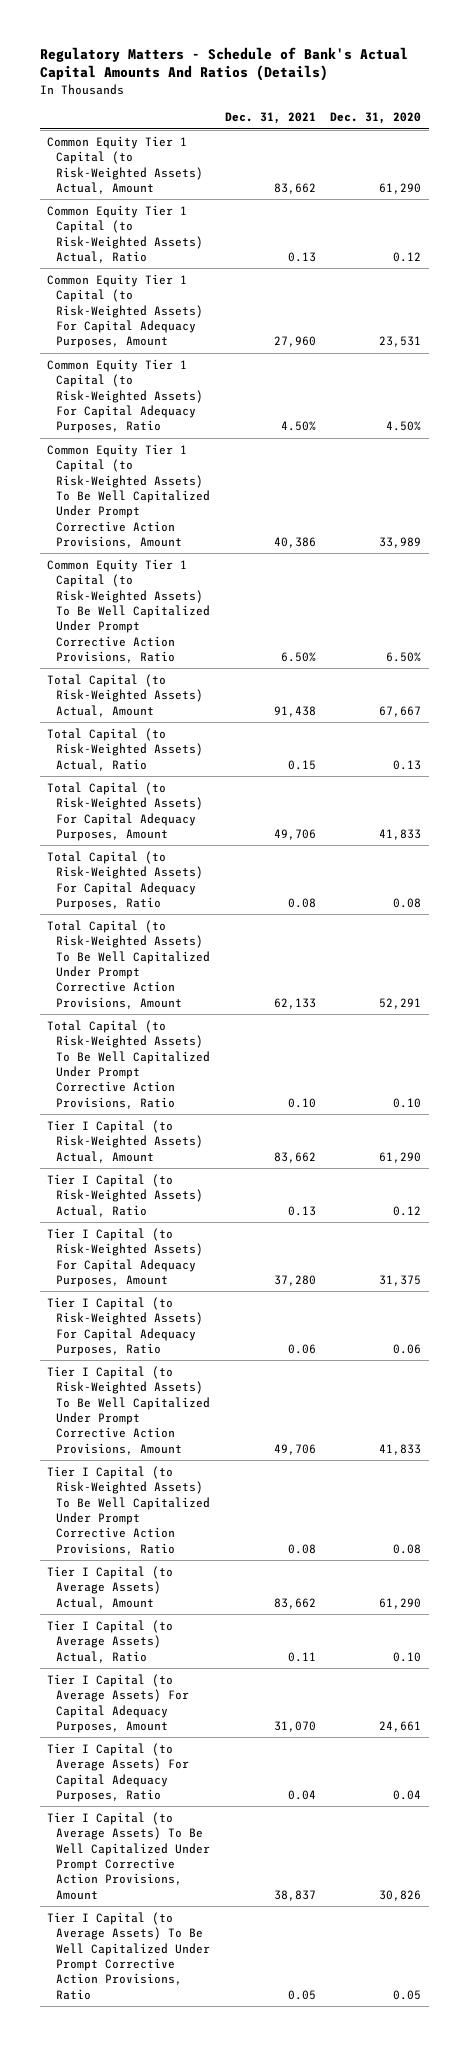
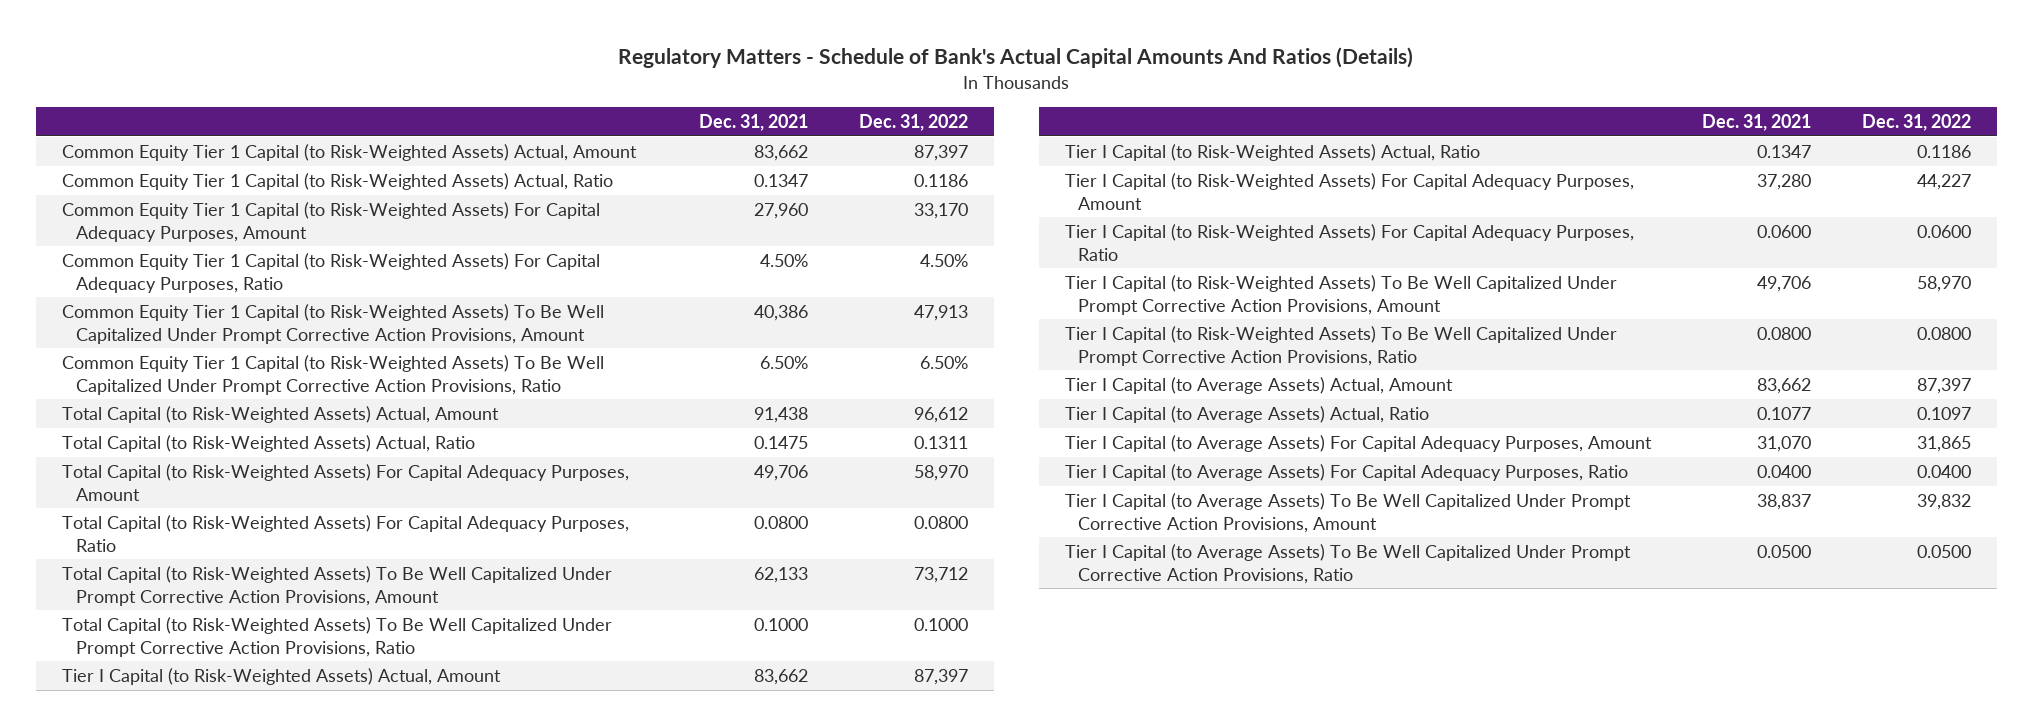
[330,112,422,125] Dec. 31, 2020 -> none
none -> [859,113,969,131] Dec. 31, 2022
[287,251,316,262] 0.13 -> [754,173,809,187] 0.1347
[287,759,316,770] 0.15 -> [754,435,809,449] 0.1475
[287,897,316,908] 0.08 -> [754,515,809,529] 0.0800
[287,1097,316,1108] 0.10 -> [754,617,809,631] 0.1000
[287,1205,316,1216] 0.13 -> [1756,144,1811,158] 0.1347
[287,1343,316,1354] 0.06 -> [1756,224,1811,238] 0.0600
[287,1543,316,1554] 0.08 -> [1756,326,1811,340] 0.0800
[287,1651,316,1662] 0.11 -> [1756,406,1811,420] 0.1077
[287,1789,316,1800] 0.04 -> [1756,464,1811,478] 0.0400
[287,1989,316,2000] 0.05 -> [1756,544,1811,558] 0.0500

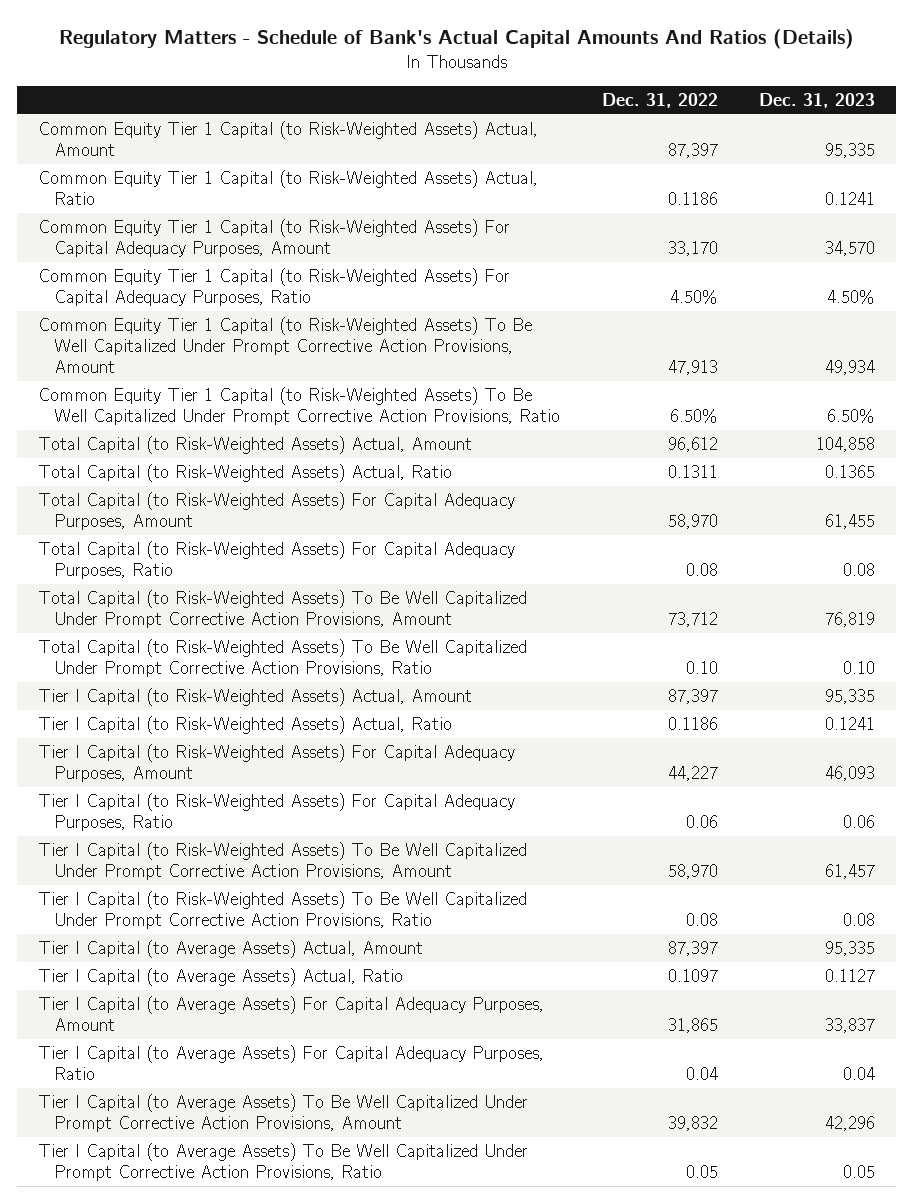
[699,113,809,131] Dec. 31, 2021 -> none
none -> [759,92,876,108] Dec. 31, 2023
[914,515,969,529] 0.0800 -> [685,563,718,577] 0.08
[914,617,969,631] 0.1000 -> [685,661,718,675] 0.10
[1916,224,1971,238] 0.0600 -> [685,815,718,829] 0.06
[1916,326,1971,340] 0.0800 -> [685,913,718,927] 0.08
[1916,464,1971,478] 0.0400 -> [685,1067,718,1081] 0.04
[1916,544,1971,558] 0.0500 -> [685,1165,718,1179] 0.05

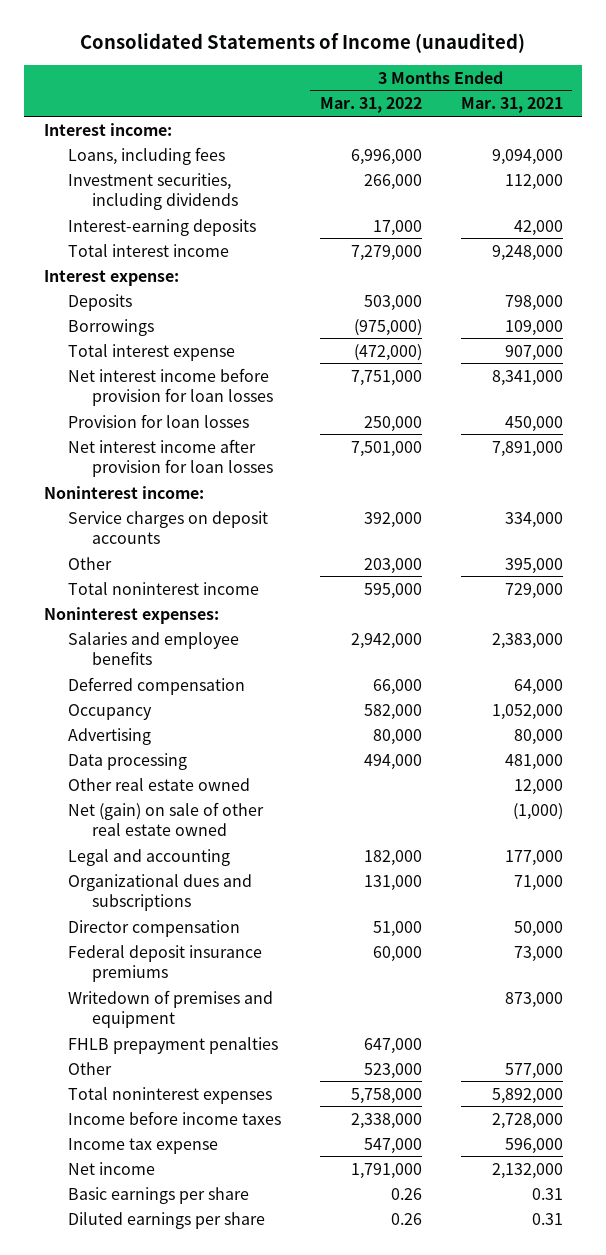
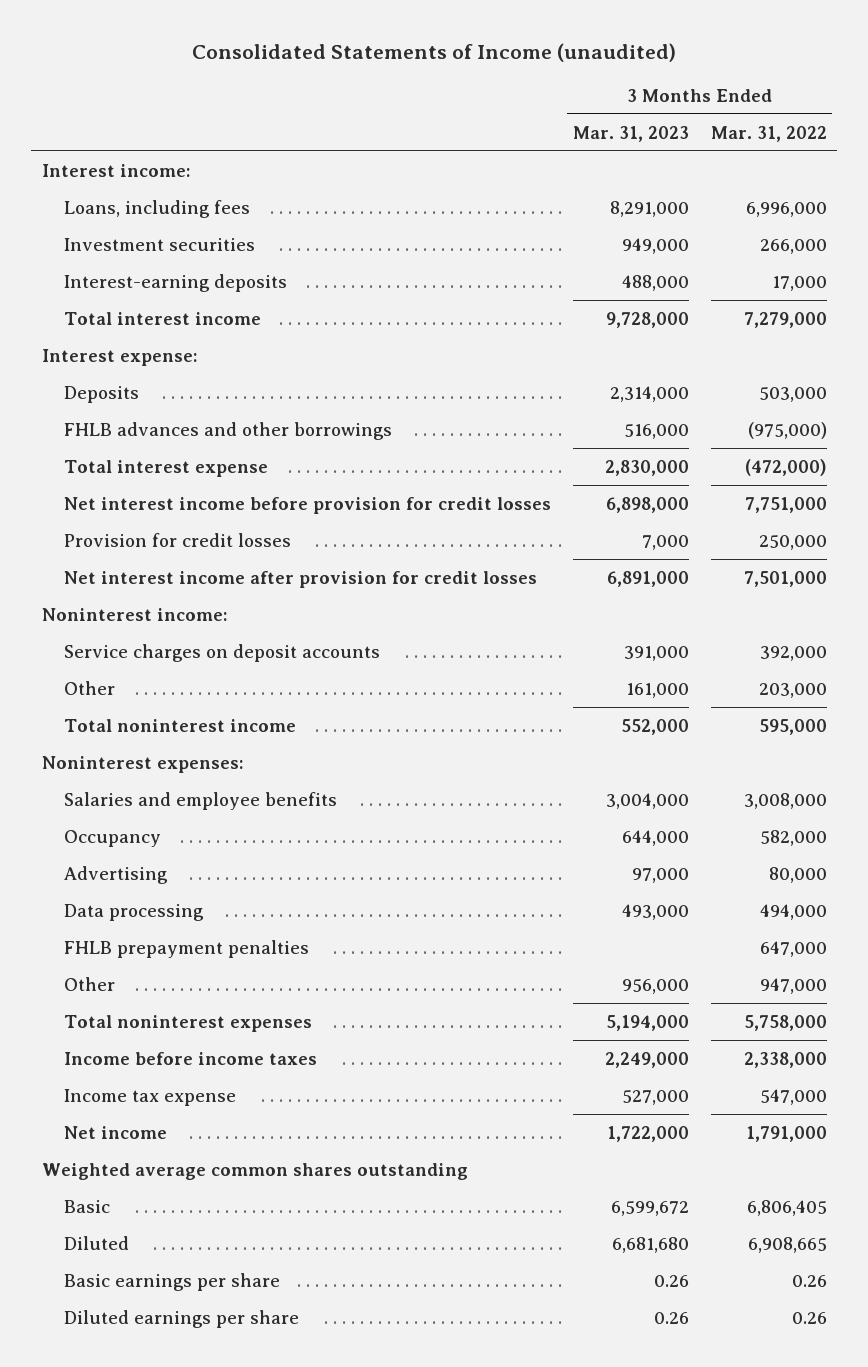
[460,97,563,114] Mar. 31, 2021 -> none
none -> [572,125,689,142] Mar. 31, 2023
[67,172,238,211] Investment securities, including dividends -> [63,237,255,251] Investment securities
[67,318,154,336] Borrowings -> [63,421,392,440] FHLB advances and other borrowings
[67,367,273,407] Net interest income before provision for loan losses -> [63,496,551,514] Net interest income before provision for credit losses
[67,413,249,428] Provision for loan losses -> [63,532,291,547] Provision for credit losses
[67,438,273,478] Net interest income after provision for loan losses -> [63,570,537,588] Net interest income after provision for credit losses
[67,676,245,695] Deferred compensation -> none
[350,632,422,649] 2,942,000 -> [743,792,827,809] 3,008,000
[67,777,250,791] Other real estate owned -> none
[67,801,264,837] Net (gain) on sale of other real estate owned -> none
[67,848,230,866] Legal and accounting -> none
[67,873,252,912] Organizational dues and subscriptions -> none
[67,919,240,937] Director compensation -> none
[67,944,262,983] Federal deposit insurance premiums -> none
[67,989,273,1029] Writedown of premises and equipment -> none
[363,1062,422,1079] 523,000 -> [759,977,827,994] 947,000
none -> [41,1162,468,1180] Weighted average common shares outstanding
none -> [63,1199,110,1213] Basic
none -> [63,1235,129,1250] Diluted

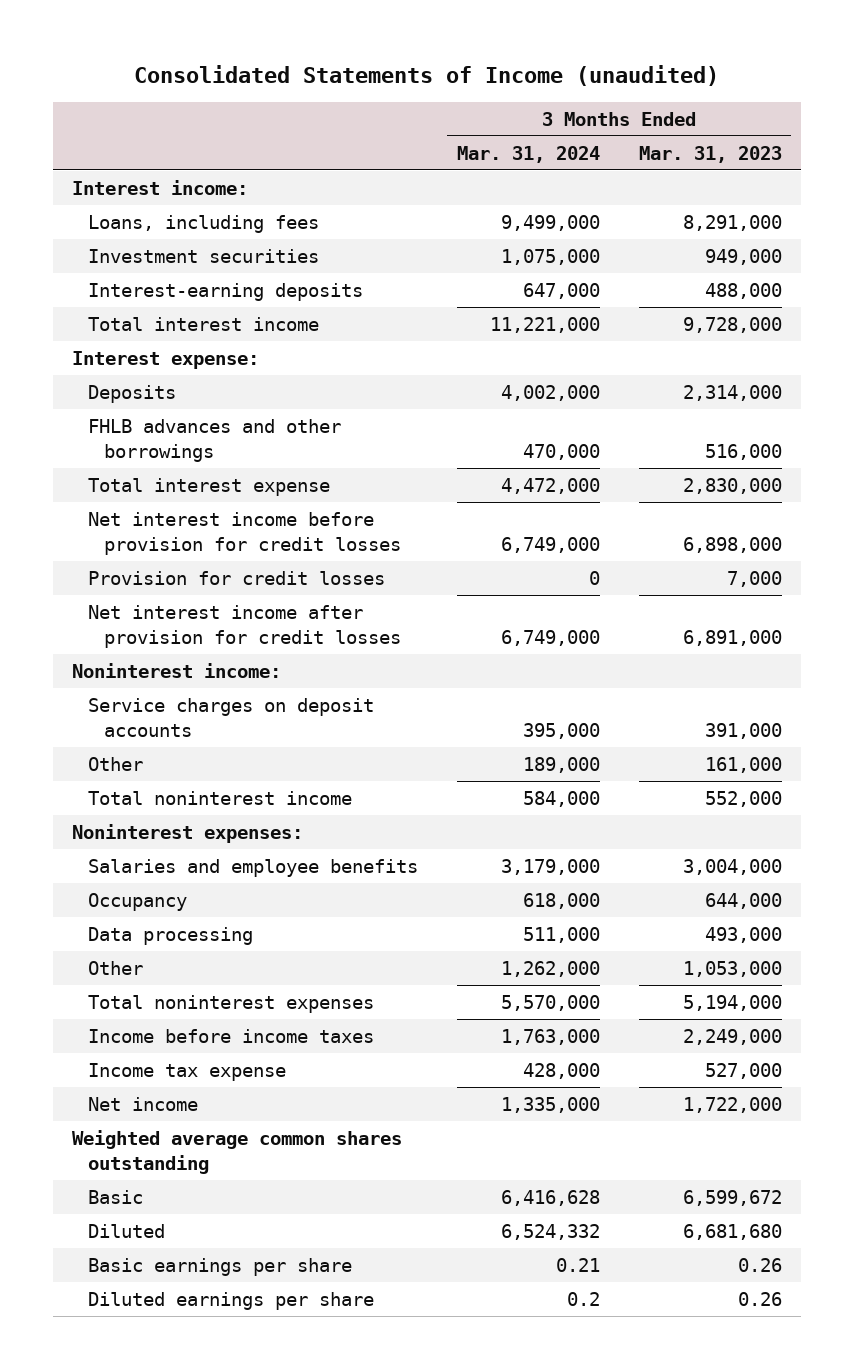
[710,125,827,142] Mar. 31, 2022 -> none
none -> [456,145,600,163] Mar. 31, 2024
[63,865,168,884] Advertising -> none
[63,939,309,958] FHLB prepayment penalties -> none
[621,978,689,994] 956,000 -> [682,961,782,978] 1,053,000

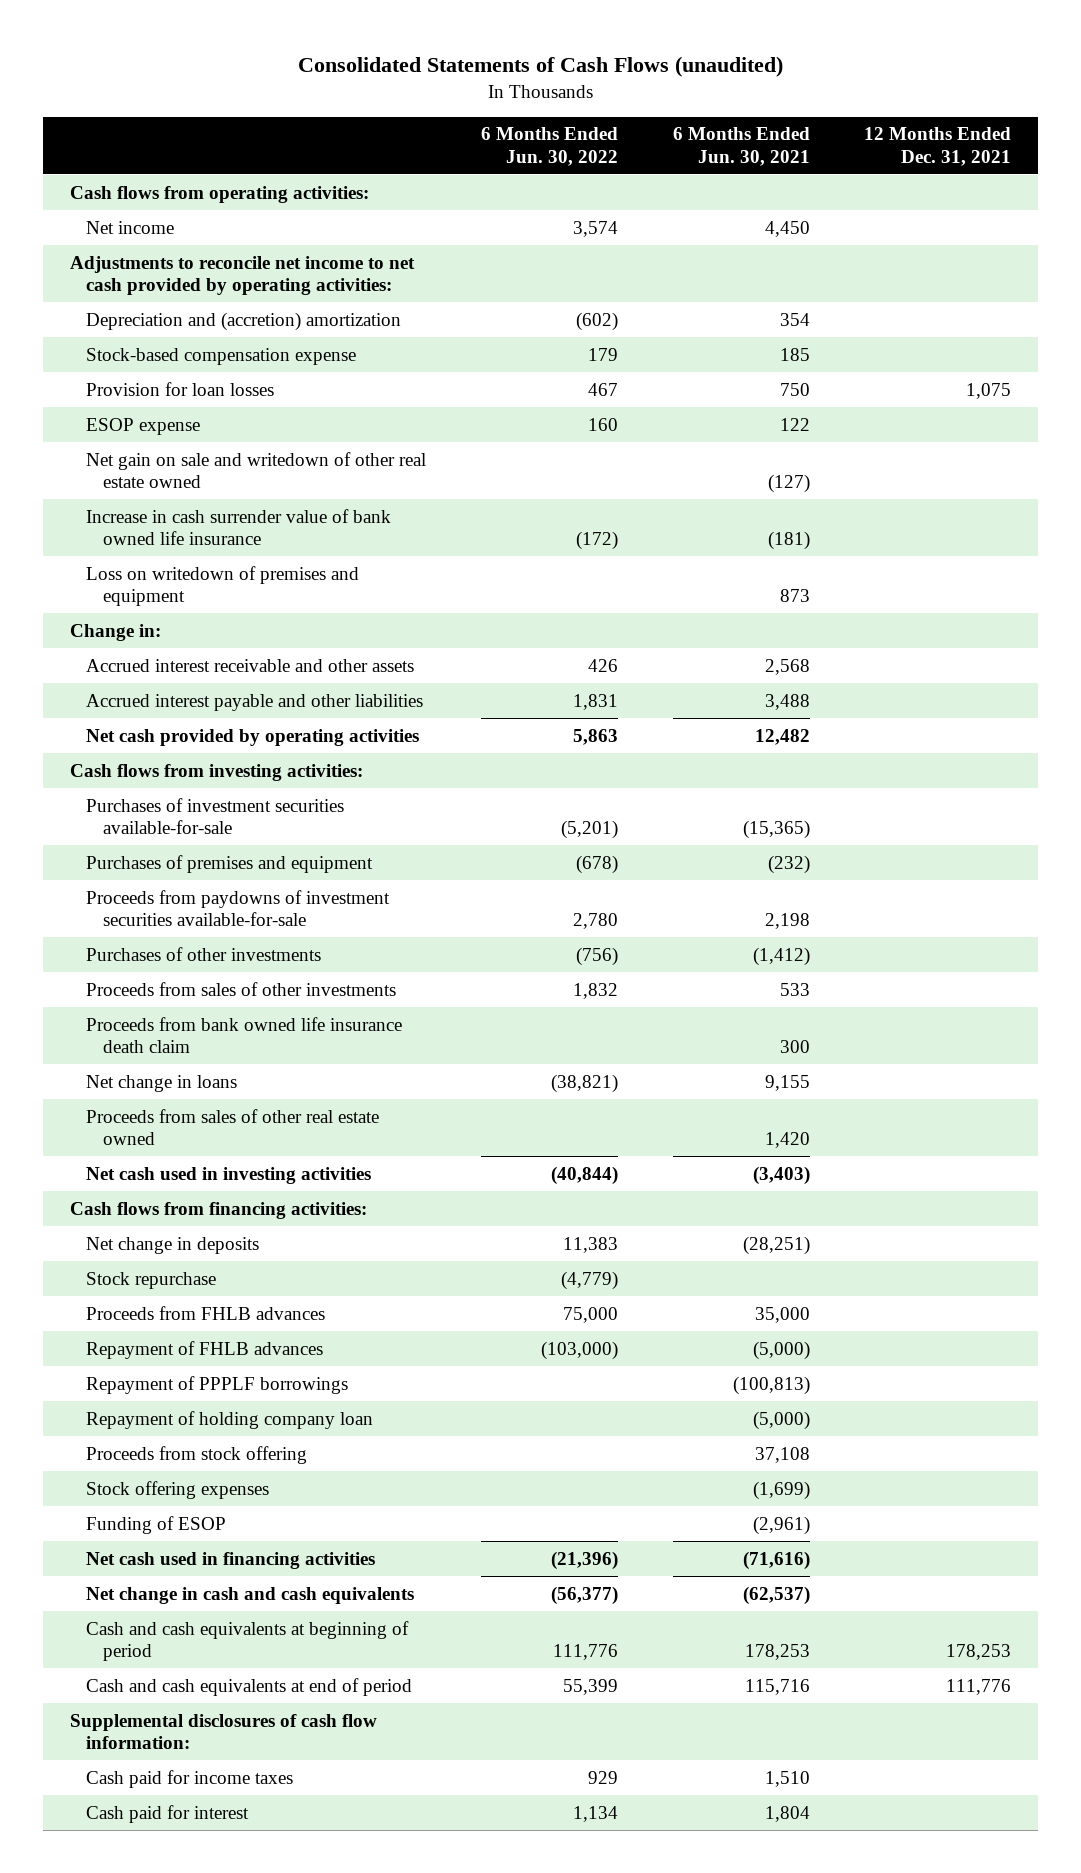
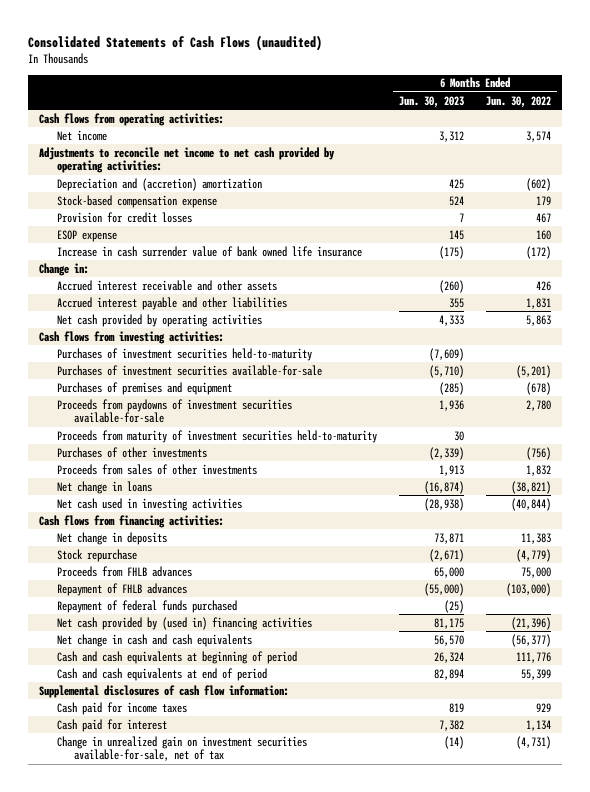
[672,127,810,166] 6 Months Ended Jun. 30, 2021 -> none
[864,127,1012,166] 12 Months Ended Dec. 31, 2021 -> none
none -> [398,95,464,108] Jun. 30, 2023
[86,381,275,396] Provision for loan losses -> [56,211,192,223] Provision for credit losses
[86,451,427,489] Net gain on sale and writedown of other real estate owned -> none
[86,565,360,607] Loss on writedown of premises and equipment -> none
none -> [56,347,312,361] Purchases of investment securities held-to-maturity
none -> [56,429,377,443] Proceeds from maturity of investment securities held-to-maturity
[86,1016,403,1054] Proceeds from bank owned life insurance death claim -> none
[86,1108,380,1146] Proceeds from sales of other real estate owned -> none
[86,1375,349,1394] Repayment of PPPLF borrowings -> none
[86,1410,374,1429] Repayment of holding company loan -> none
[86,1445,308,1464] Proceeds from stock offering -> none
[86,1480,270,1499] Stock offering expenses -> none
[86,1515,227,1534] Funding of ESOP -> none
none -> [56,599,237,613] Repayment of federal funds purchased
[86,1551,376,1569] Net cash used in financing activities -> [56,616,312,630] Net cash provided by (used in) financing activities
none -> [56,735,307,762] Change in unrealized gain on investment securities available-for-sale, net of tax

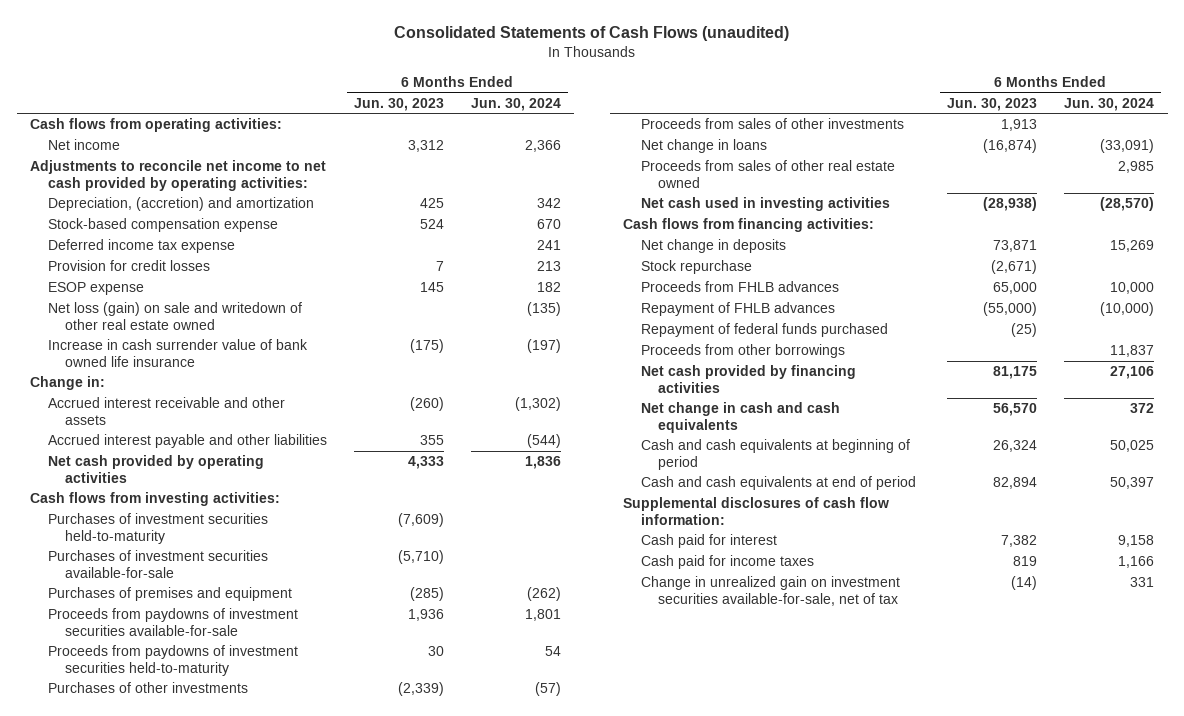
[486,95,552,108] Jun. 30, 2022 -> none
none -> [470,97,561,111] Jun. 30, 2024
[56,177,262,191] Depreciation and (accretion) amortization -> [47,197,314,212] Depreciation, (accretion) and amortization
none -> [47,239,235,254] Deferred income tax expense
none -> [47,302,302,330] Net loss (gain) on sale and writedown of other real estate owned
[56,429,377,443] Proceeds from maturity of investment securities held-to-maturity -> [47,645,298,676] Proceeds from paydowns of investment securities held-to-maturity
none -> [640,160,895,188] Proceeds from sales of other real estate owned
none -> [640,344,845,359] Proceeds from other borrowings
[56,616,312,630] Net cash provided by (used in) financing activities -> [640,365,856,393] Net cash provided by financing activities
[56,701,187,715] Cash paid for income taxes -> [640,555,814,570] Cash paid for income taxes

